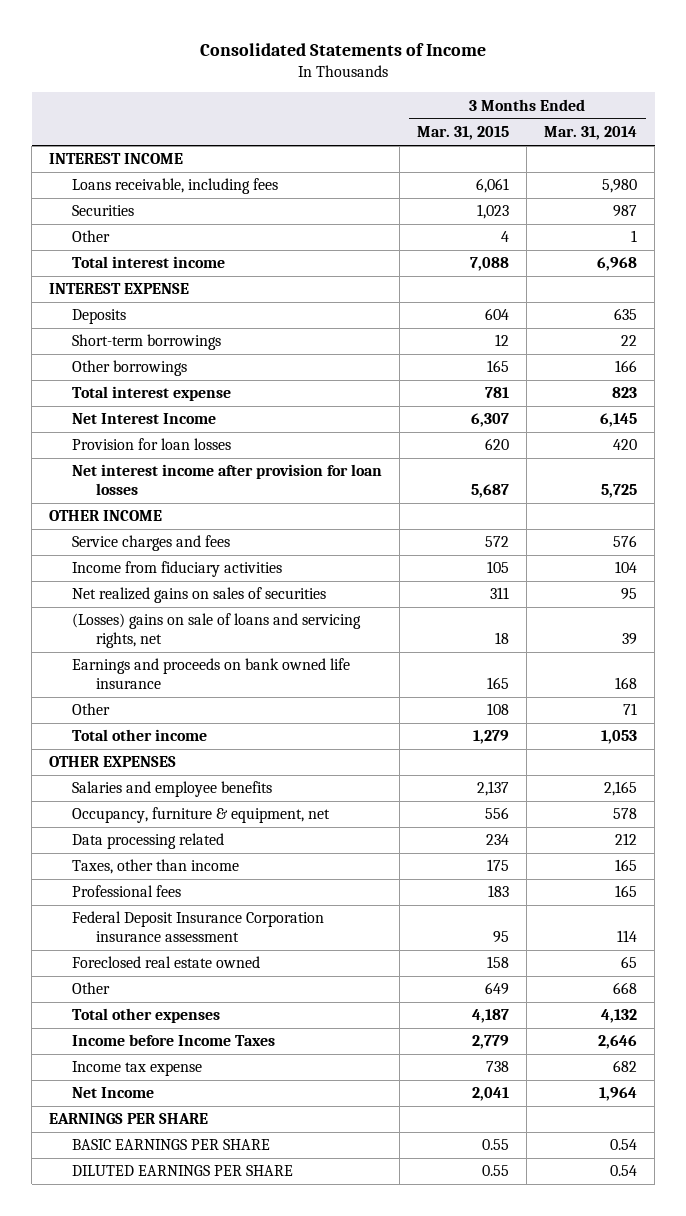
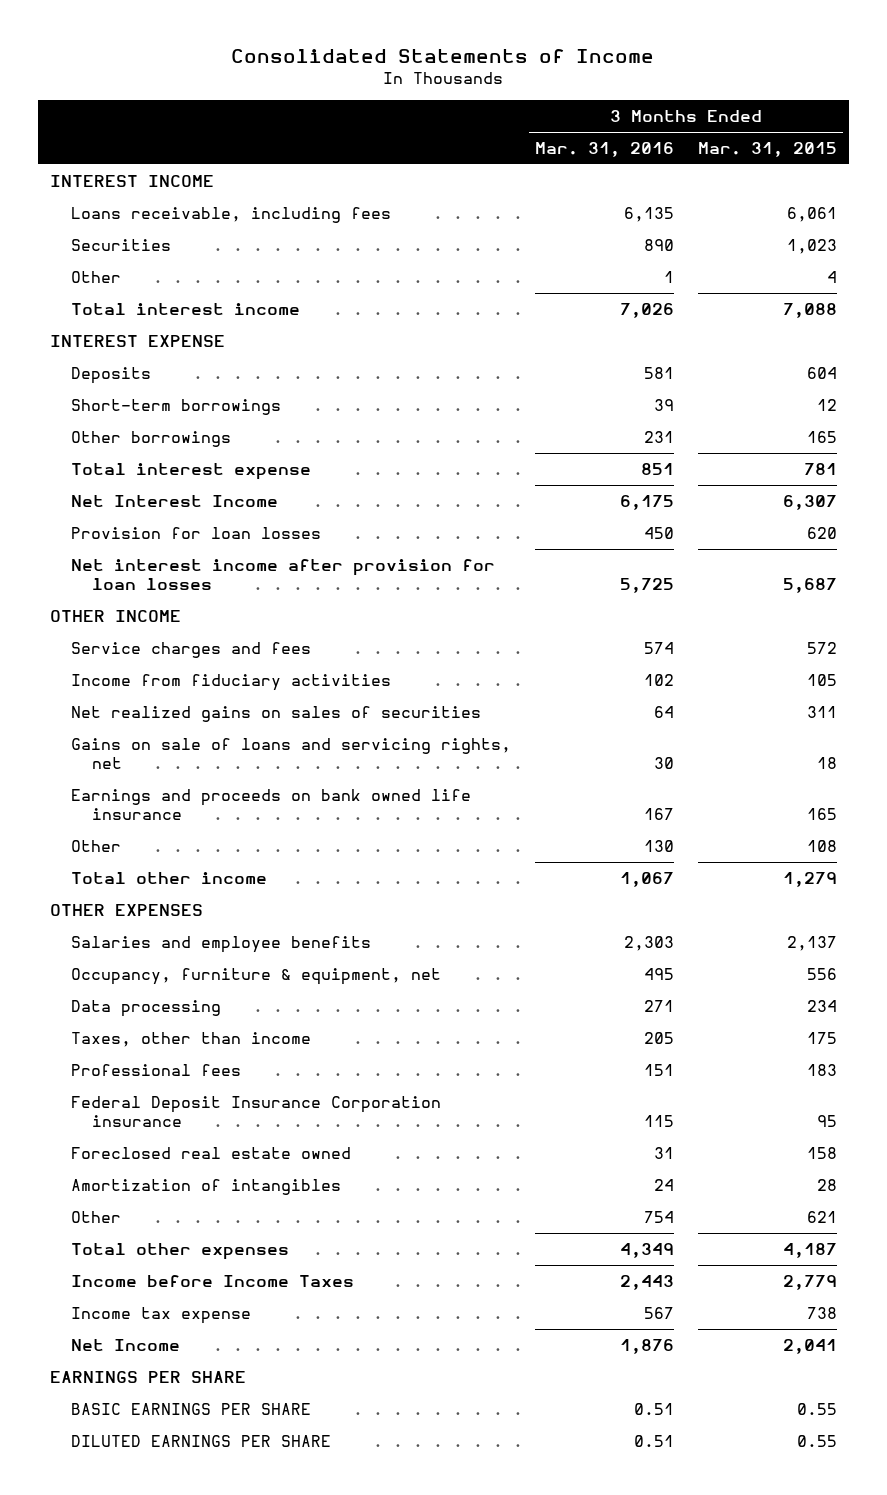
[544,126,638,141] Mar. 31, 2014 -> none
none -> [535,142,675,158] Mar. 31, 2016
[72,613,362,649] (Losses) gains on sale of loans and servicing rights, net -> [71,738,512,770] Gains on sale of loans and servicing rights, net
[72,833,225,850] Data processing related -> [71,1000,222,1018] Data processing
[72,911,325,943] Federal Deposit Insurance Corporation insurance assessment -> [71,1096,442,1128] Federal Deposit Insurance Corporation insurance
none -> [71,1179,342,1196] Amortization of intangibles
[485,982,510,996] 649 -> [807,1211,838,1224] 621

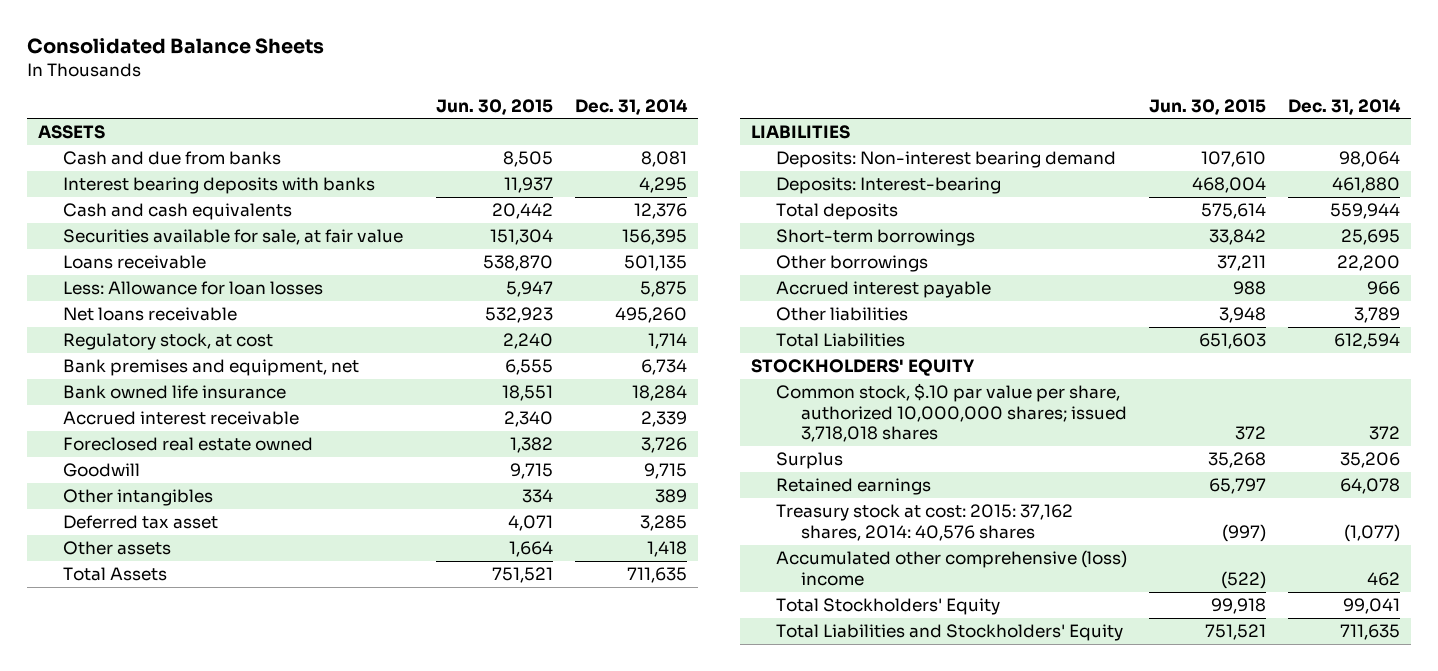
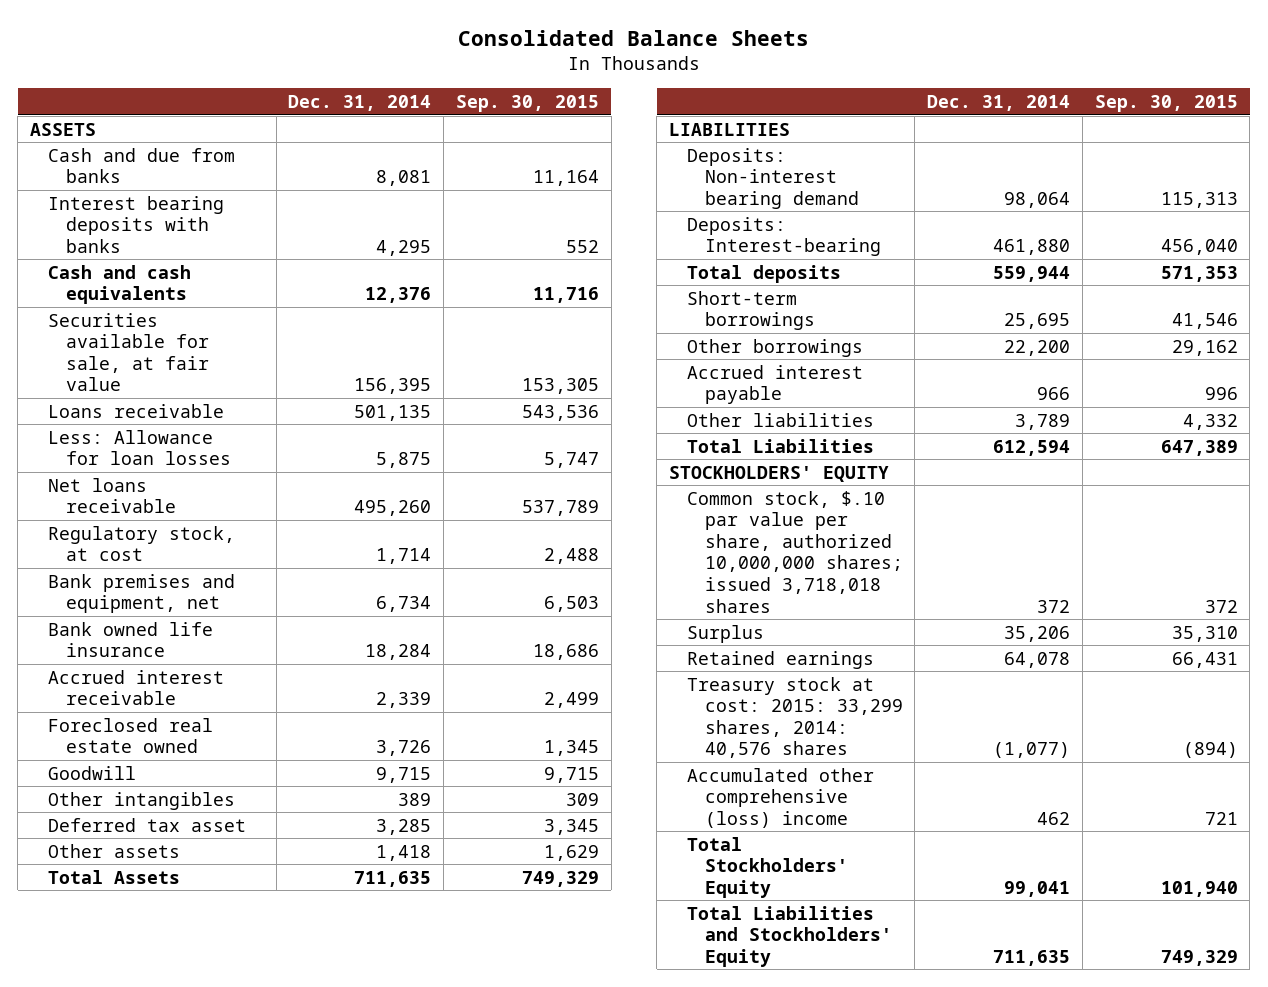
[436,98,554,115] Jun. 30, 2015 -> none
none -> [455,95,599,113] Sep. 30, 2015
[776,504,1074,541] Treasury stock at cost: 2015: 37,162 shares, 2014: 40,576 shares -> [686,676,903,759] Treasury stock at cost: 2015: 33,299 shares, 2014: 40,576 shares

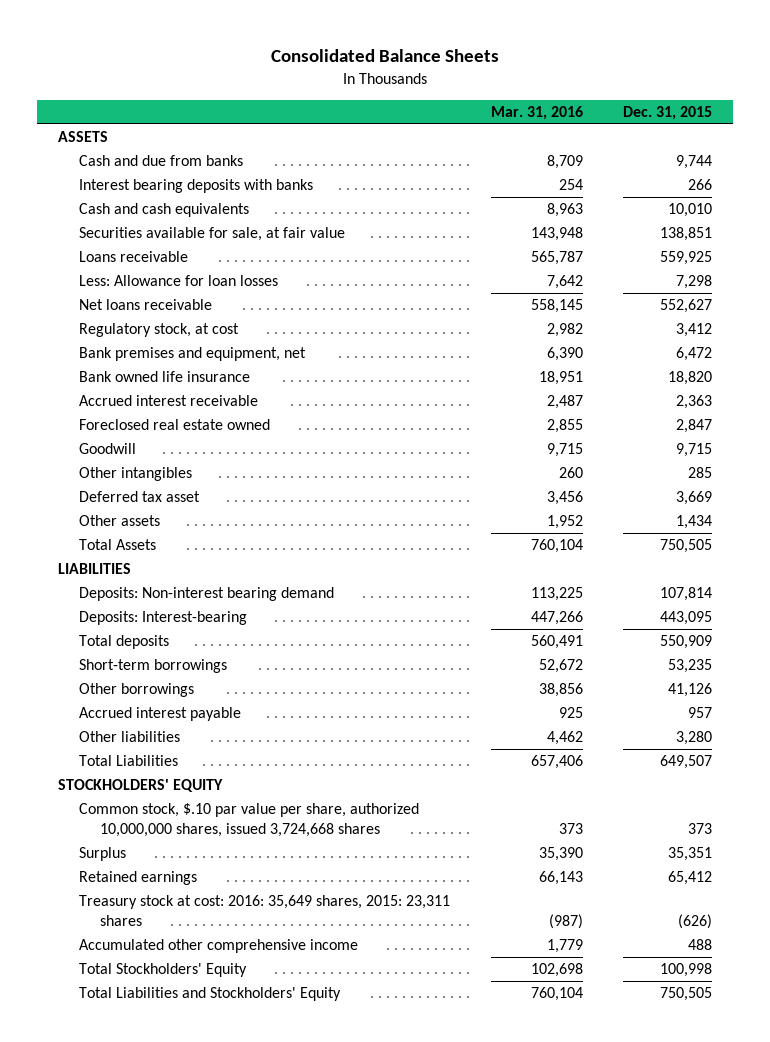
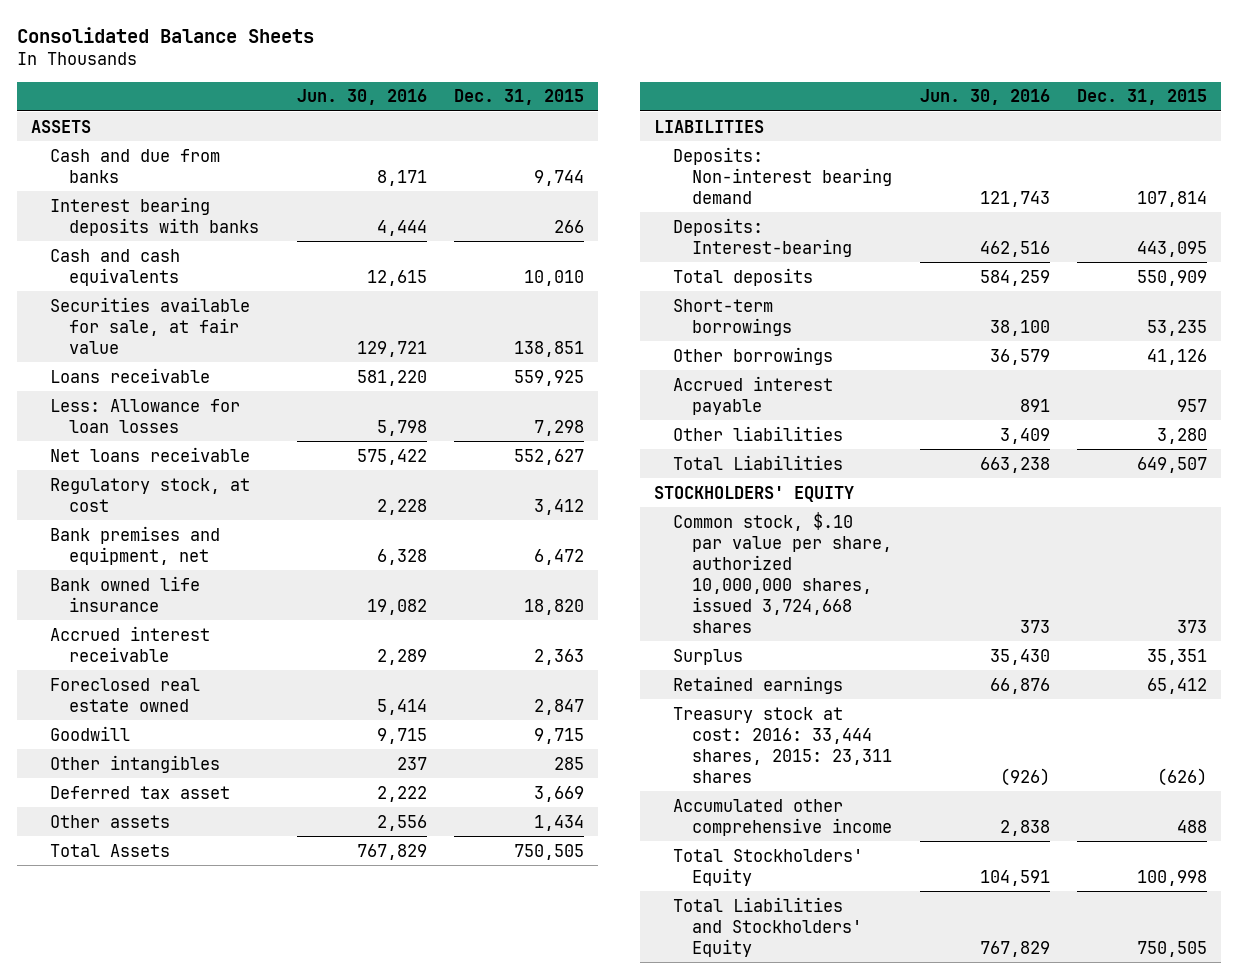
[490,105,583,120] Mar. 31, 2016 -> none
none -> [296,89,427,106] Jun. 30, 2016
[78,895,450,927] Treasury stock at cost: 2016: 35,649 shares, 2015: 23,311 shares -> [672,706,893,783] Treasury stock at cost: 2016: 33,444 shares, 2015: 23,311 shares

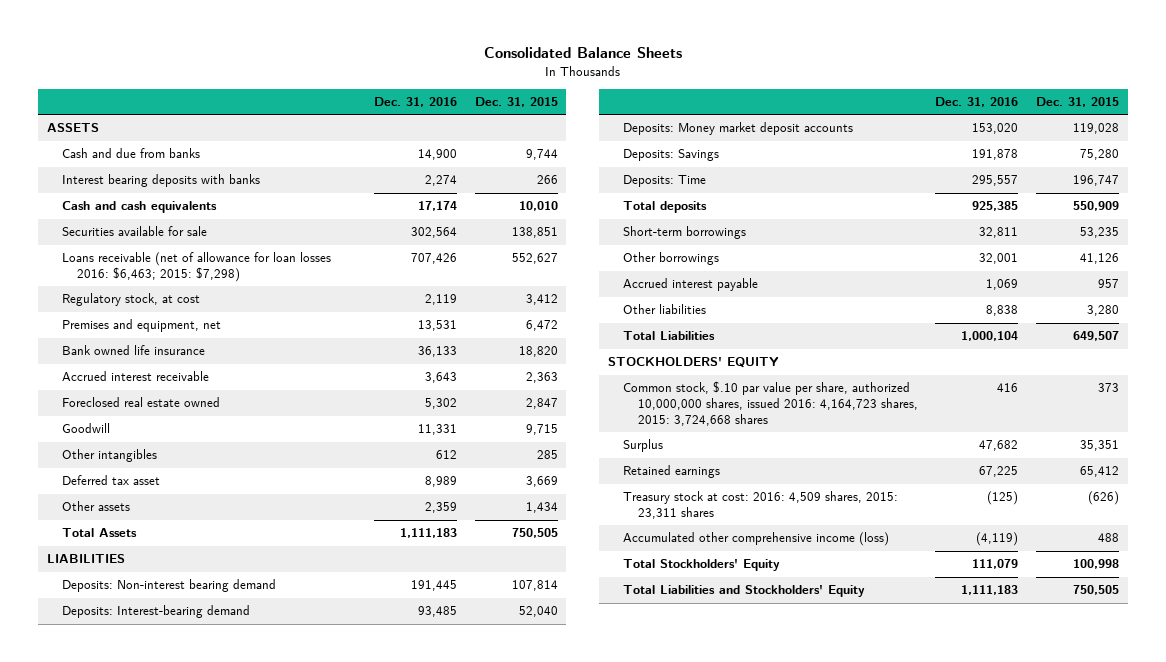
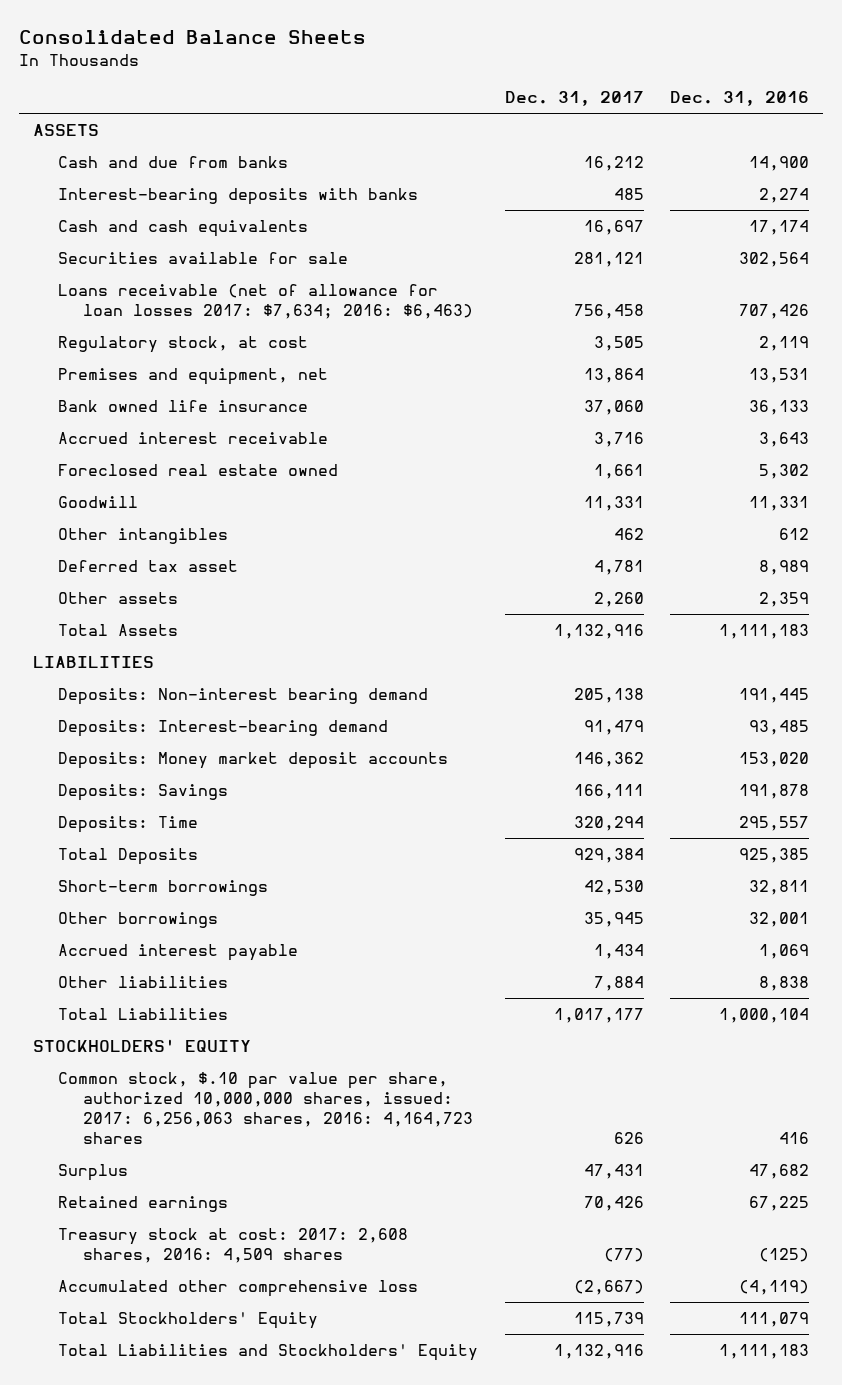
[474,96,558,107] Dec. 31, 2015 -> none
none -> [504,91,644,107] Dec. 31, 2017
[61,174,260,188] Interest bearing deposits with banks -> [57,187,418,205] Interest-bearing deposits with banks
[61,252,331,283] Loans receivable (net of allowance for loan losses 2016: $6,463; 2015: $7,298) -> [57,283,473,319] Loans receivable (net of allowance for loan losses 2017: $7,634; 2016: $6,463)
[622,201,707,214] Total deposits -> [57,847,198,865] Total Deposits
[622,381,918,426] Common stock, $.10 par value per share, authorized 10,000,000 shares, issued 2016: 4,164,723 shares, 2015: 3,724,668 shares -> [57,1071,473,1144] Common stock, $.10 par value per share, authorized 10,000,000 shares, issued: 2017: 6,256,063 shares, 2016: 4,164,723 shares
[622,491,898,520] Treasury stock at cost: 2016: 4,509 shares, 2015: 23,311 shares -> [57,1227,408,1263] Treasury stock at cost: 2017: 2,608 shares, 2016: 4,509 shares
[622,532,889,547] Accumulated other comprehensive income (loss) -> [57,1279,418,1297] Accumulated other comprehensive loss

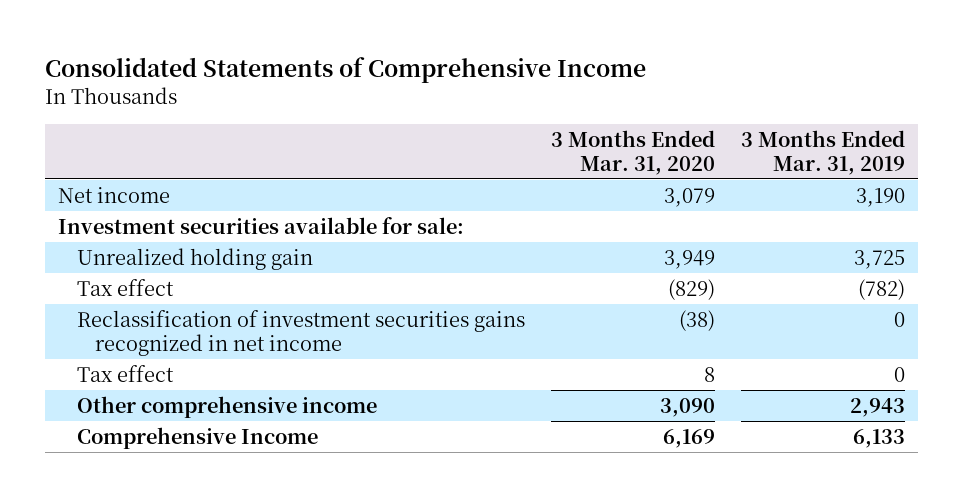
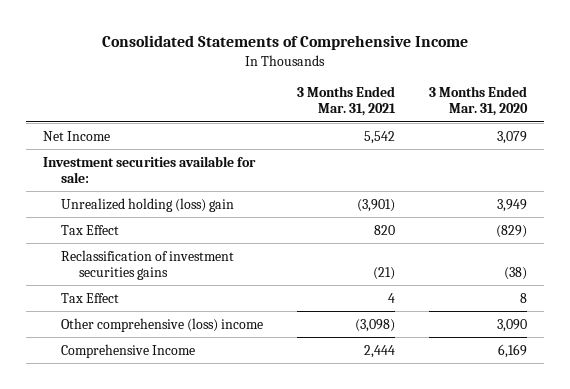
[740,129,905,175] 3 Months Ended Mar. 31, 2019 -> none
none -> [297,86,397,117] 3 Months Ended Mar. 31, 2021
[58,186,171,203] Net income -> [43,130,111,141] Net Income
[76,247,313,270] Unrealized holding gain -> [61,197,235,212] Unrealized holding (loss) gain
[76,278,174,296] Tax effect -> [61,224,120,235] Tax Effect
[76,309,525,356] Reclassification of investment securities gains recognized in net income -> [61,249,235,280] Reclassification of investment securities gains
[76,364,174,382] Tax effect -> [61,292,120,303] Tax Effect
[76,395,377,418] Other comprehensive income -> [61,317,264,332] Other comprehensive (loss) income

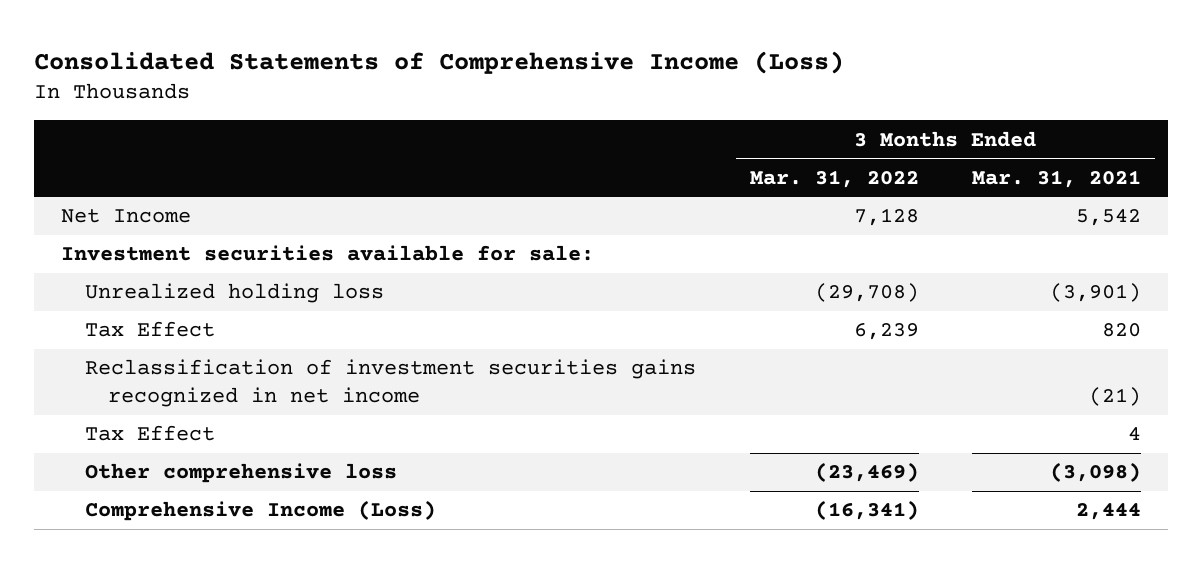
[102,35,469,51] Consolidated Statements of Comprehensive Income -> [34,50,845,74] Consolidated Statements of Comprehensive Income (Loss)
[429,86,529,117] 3 Months Ended Mar. 31, 2020 -> none
none -> [749,169,919,188] Mar. 31, 2022
[61,197,235,212] Unrealized holding (loss) gain -> [84,283,384,304] Unrealized holding loss
[61,249,235,280] Reclassification of investment securities gains -> [84,359,696,408] Reclassification of investment securities gains recognized in net income
[61,317,264,332] Other comprehensive (loss) income -> [84,463,397,484] Other comprehensive loss
[61,343,196,358] Comprehensive Income -> [84,500,436,522] Comprehensive Income (Loss)

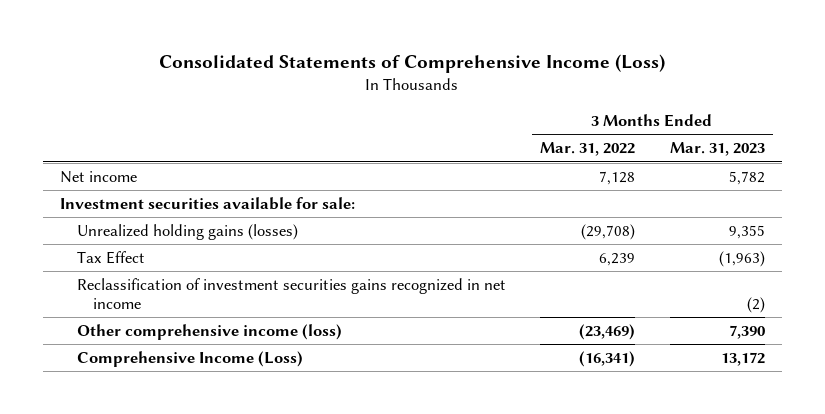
[972,169,1142,188] Mar. 31, 2021 -> none
none -> [669,142,765,157] Mar. 31, 2023
[61,209,192,224] Net Income -> [60,171,138,184] Net income
[84,283,384,304] Unrealized holding loss -> [76,224,298,241] Unrealized holding gains (losses)
[84,425,215,442] Tax Effect -> none
[84,463,397,484] Other comprehensive loss -> [76,324,342,341] Other comprehensive income (loss)

